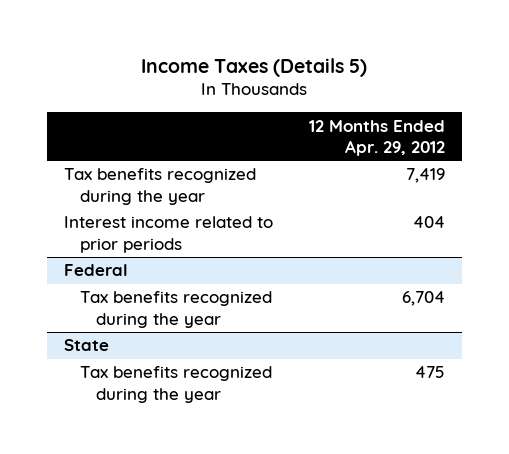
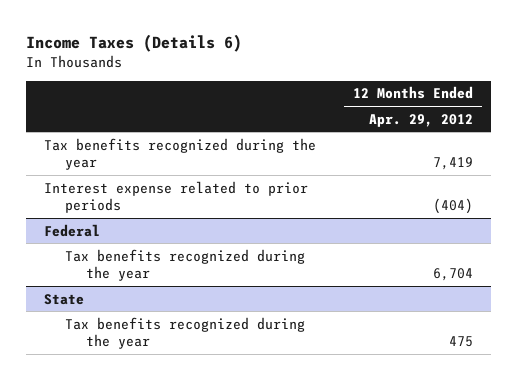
[141,57,368,77] Income Taxes (Details 5) -> [26,33,243,52] Income Taxes (Details 6)
[64,216,274,253] Interest income related to prior periods -> [44,180,309,214] Interest expense related to prior periods
[412,216,445,229] 404 -> [432,198,473,215] (404)

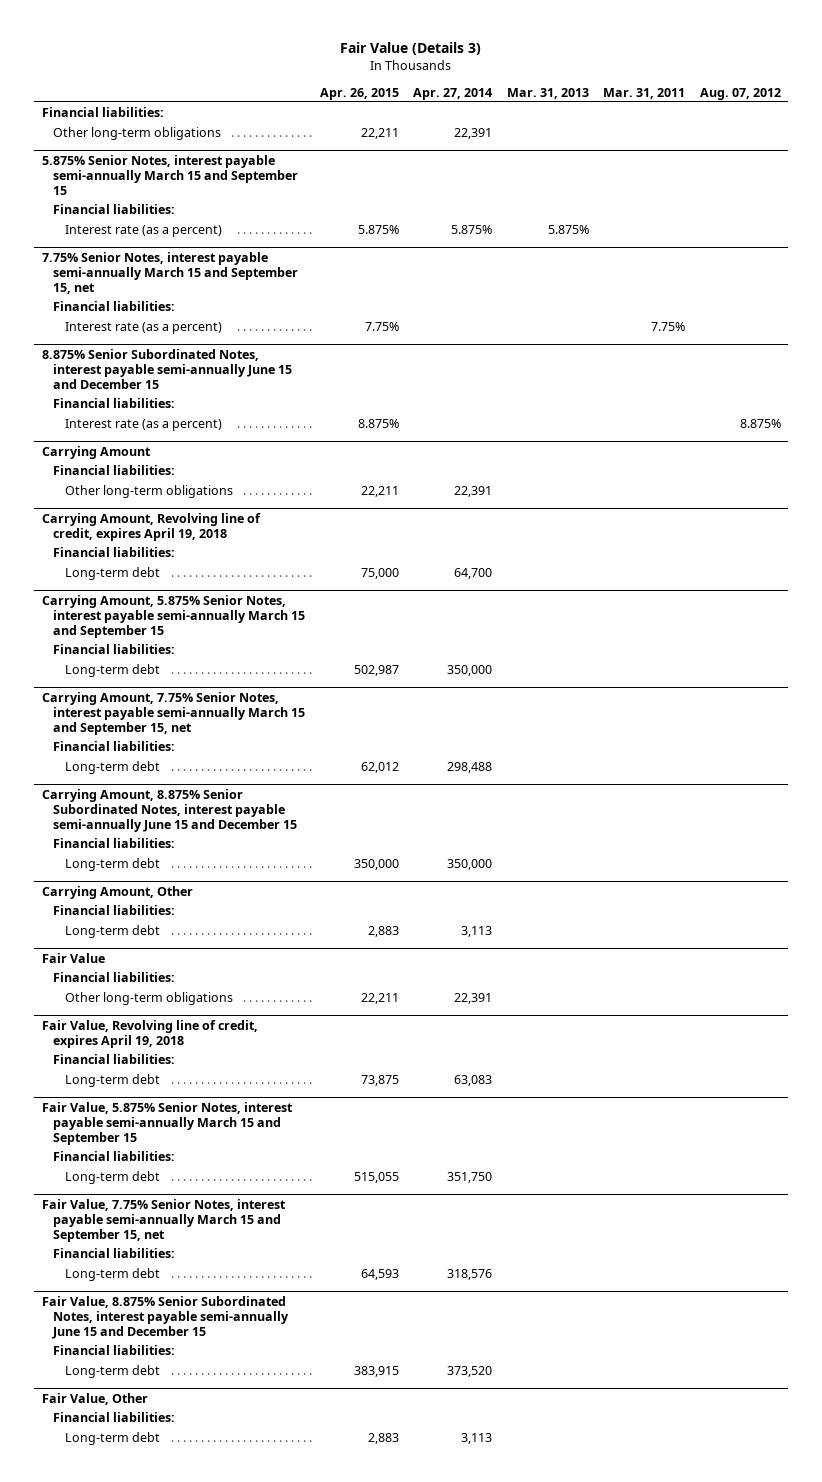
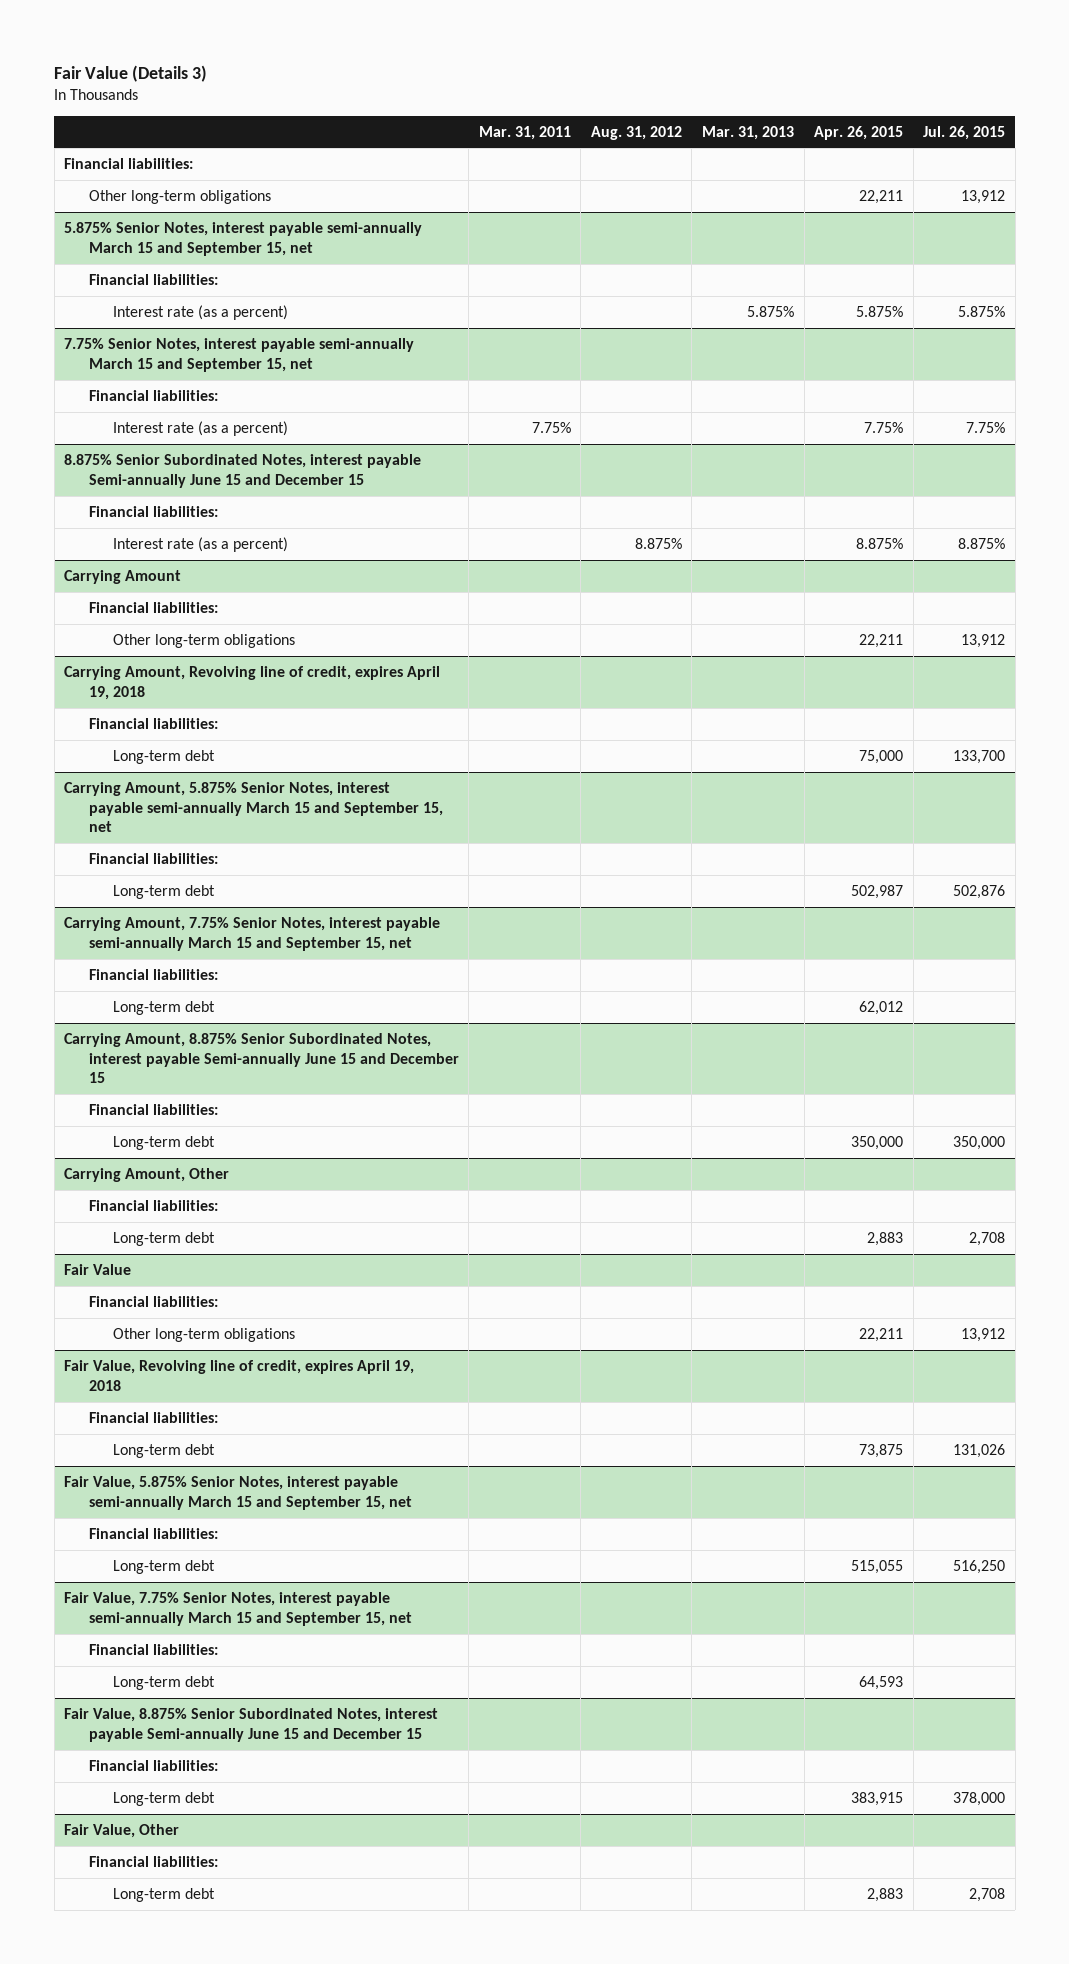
[413,87,493,100] Apr. 27, 2014 -> none
[699,87,781,100] Aug. 07, 2012 -> none
none -> [590,125,682,140] Aug. 31, 2012
none -> [923,125,1006,140] Jul. 26, 2015
[41,154,299,196] 5.875% Senior Notes, interest payable semi-annually March 15 and September 15 -> [64,222,423,256] 5.875% Senior Notes, interest payable semi-annually March 15 and September 15, net
[41,348,293,390] 8.875% Senior Subordinated Notes, interest payable semi-annually June 15 and December 15 -> [64,454,422,488] 8.875% Senior Subordinated Notes, interest payable Semi-annually June 15 and December 15
[41,594,306,639] Carrying Amount, 5.875% Senior Notes, interest payable semi-annually March 15 and September 15 -> [64,782,443,833] Carrying Amount, 5.875% Senior Notes, interest payable semi-annually March 15 and September 15, net
[41,788,298,833] Carrying Amount, 8.875% Senior Subordinated Notes, interest payable semi-annually June 15 and December 15 -> [64,1033,459,1084] Carrying Amount, 8.875% Senior Subordinated Notes, interest payable Semi-annually June 15 and December 15
[41,1101,293,1146] Fair Value, 5.875% Senior Notes, interest payable semi-annually March 15 and September 15 -> [64,1476,412,1510] Fair Value, 5.875% Senior Notes, interest payable semi-annually March 15 and September 15, net
[41,1295,290,1340] Fair Value, 8.875% Senior Subordinated Notes, interest payable semi-annually June 15 and December 15 -> [64,1708,439,1742] Fair Value, 8.875% Senior Subordinated Notes, interest payable Semi-annually June 15 and December 15

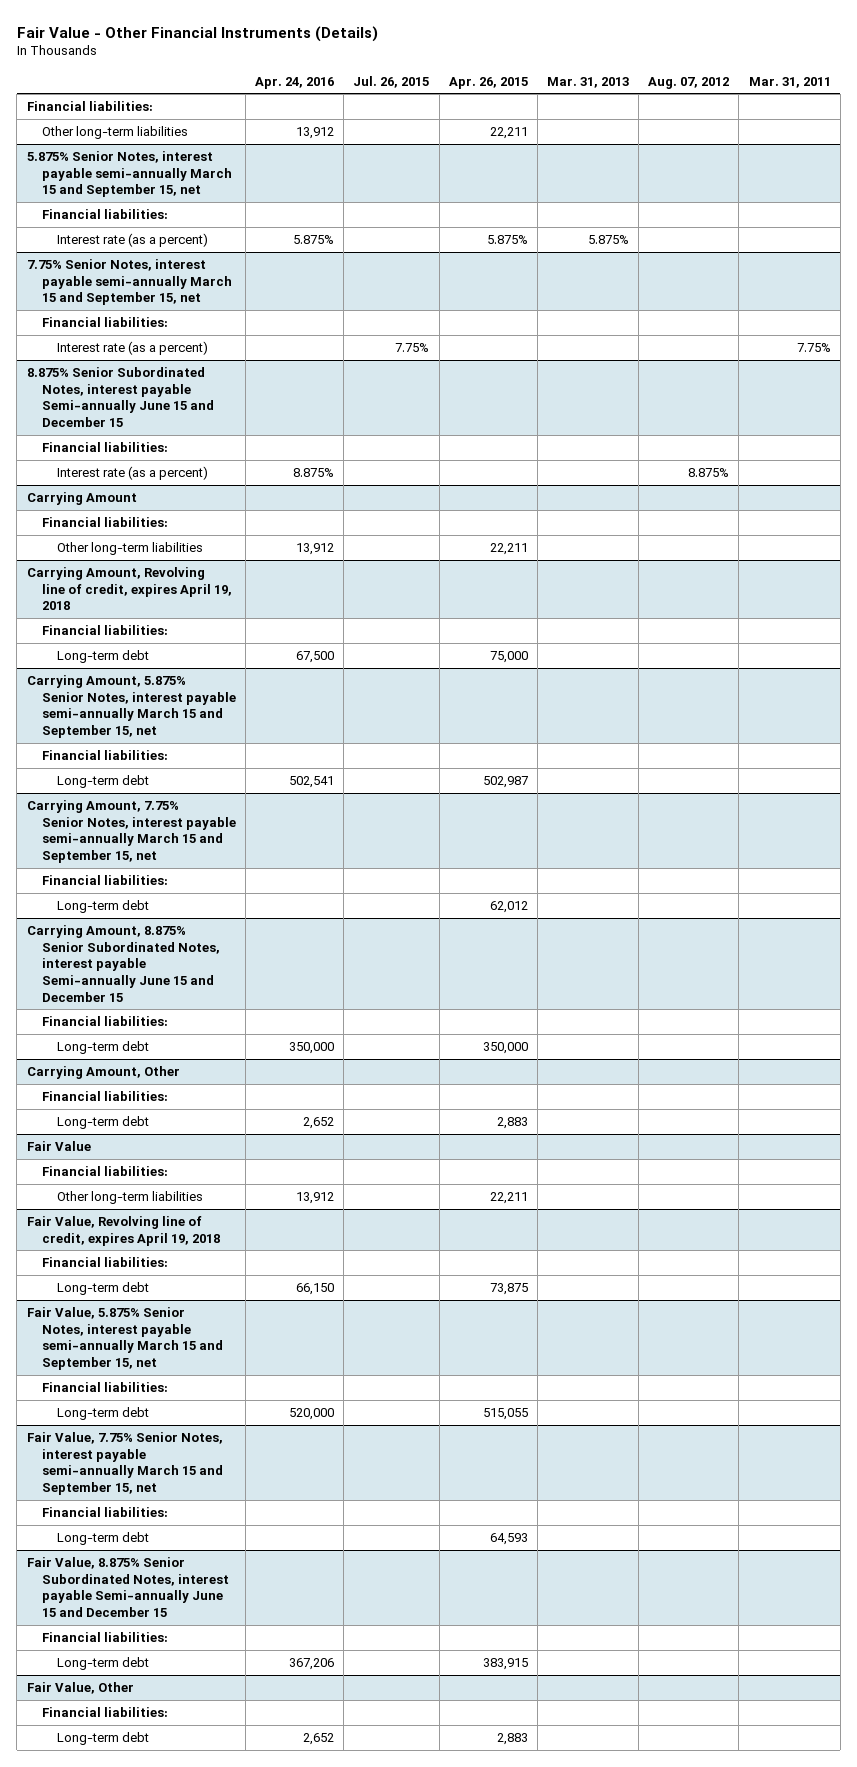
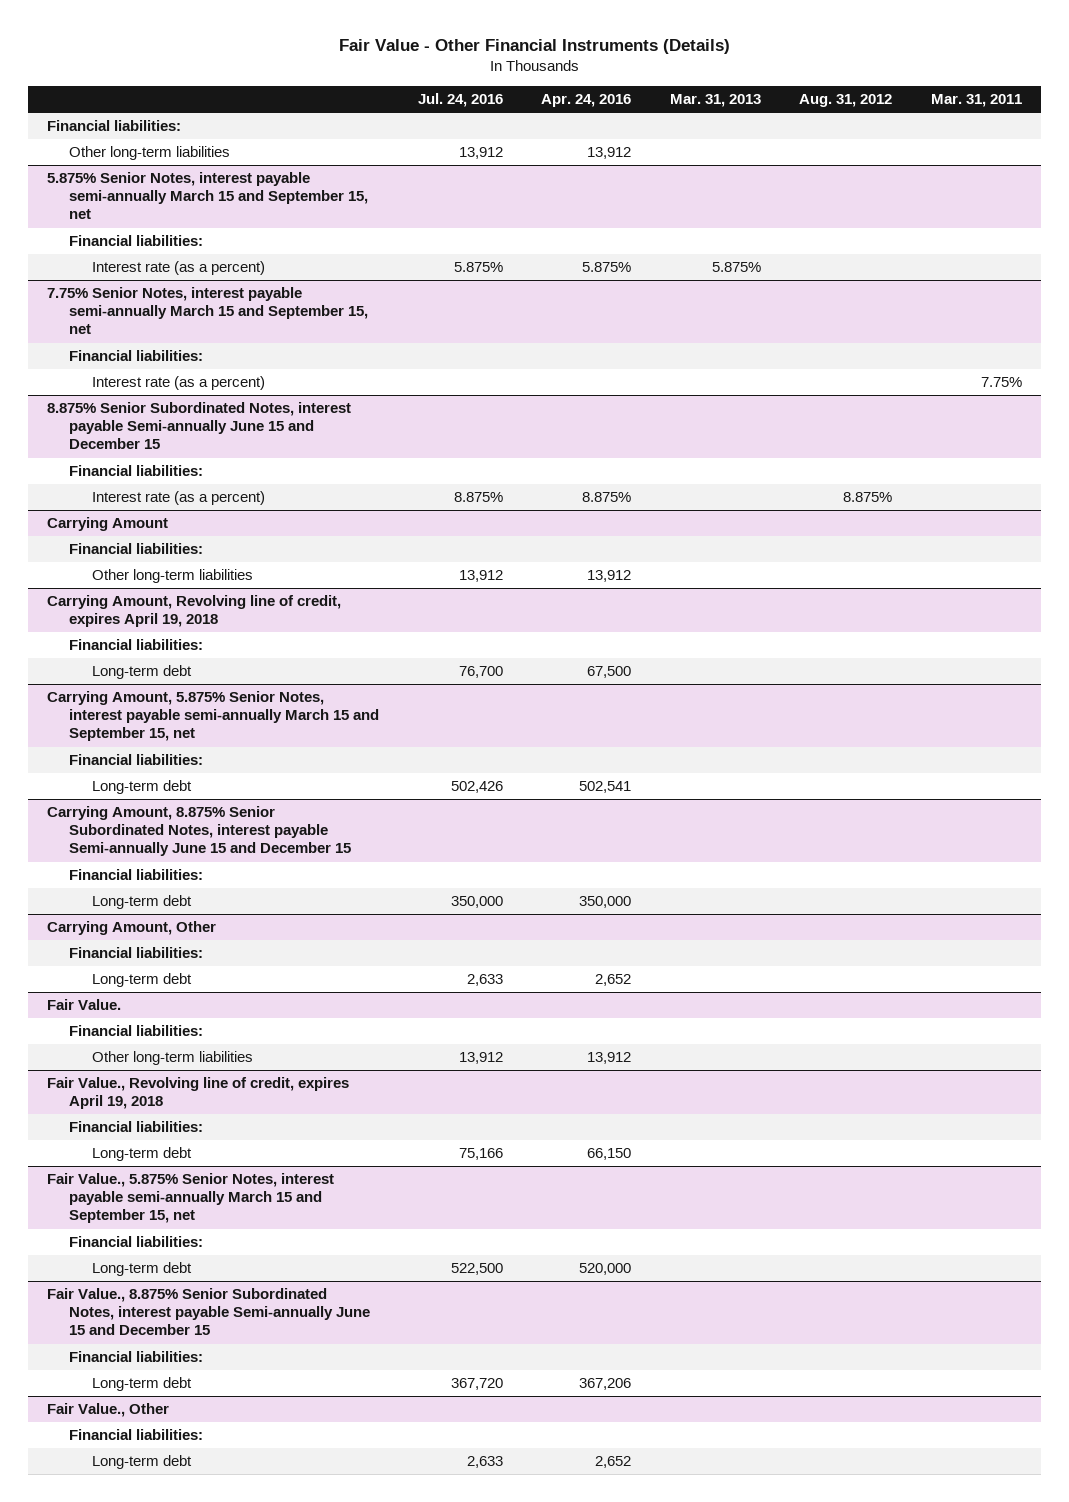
[353,75,430,88] Jul. 26, 2015 -> none
[448,76,528,89] Apr. 26, 2015 -> none
[648,76,730,89] Aug. 07, 2012 -> none
none -> [417,93,503,108] Jul. 24, 2016
none -> [799,94,893,108] Aug. 31, 2012
[26,800,236,863] Carrying Amount, 7.75% Senior Notes, interest payable semi-annually March 15 and September 15, net -> none
[41,875,168,886] Financial liabilities: -> none
[56,900,149,914] Long-term debt -> none
[26,1141,91,1152] Fair Value -> [47,999,122,1011] Fair Value.
[26,1216,220,1246] Fair Value, Revolving line of credit, expires April 19, 2018 -> [47,1077,350,1110] Fair Value., Revolving line of credit, expires April 19, 2018
[26,1307,223,1370] Fair Value, 5.875% Senior Notes, interest payable semi-annually March 15 and September 15, net -> [47,1173,335,1224] Fair Value., 5.875% Senior Notes, interest payable semi-annually March 15 and September 15, net
[26,1432,223,1495] Fair Value, 7.75% Senior Notes, interest payable semi-annually March 15 and September 15, net -> none
[41,1507,168,1518] Financial liabilities: -> none
[56,1532,149,1546] Long-term debt -> none
[26,1557,229,1617] Fair Value, 8.875% Senior Subordinated Notes, interest payable Semi-annually June 15 and December 15 -> [47,1288,371,1336] Fair Value., 8.875% Senior Subordinated Notes, interest payable Semi-annually June 15 and December 15
[26,1682,134,1695] Fair Value, Other -> [47,1403,170,1418] Fair Value., Other

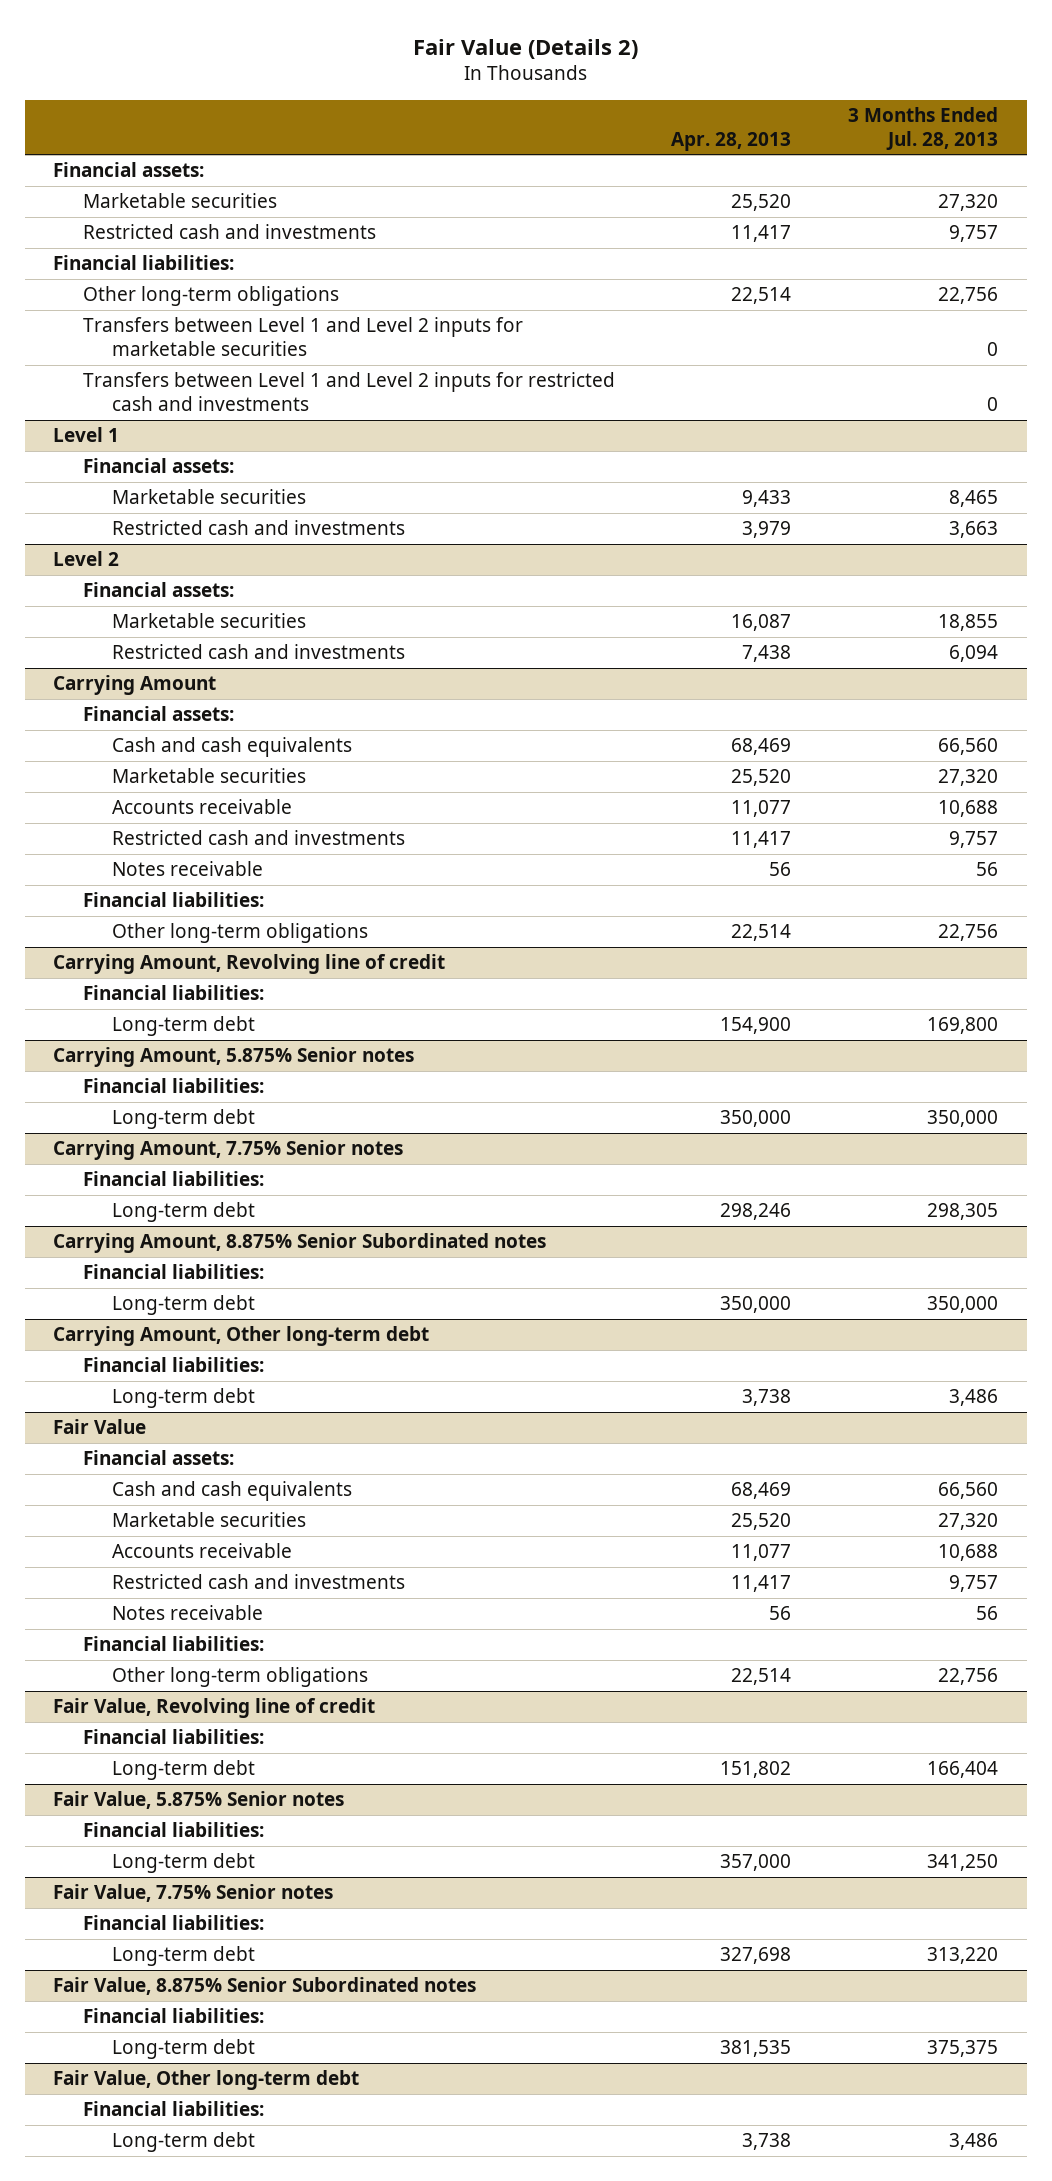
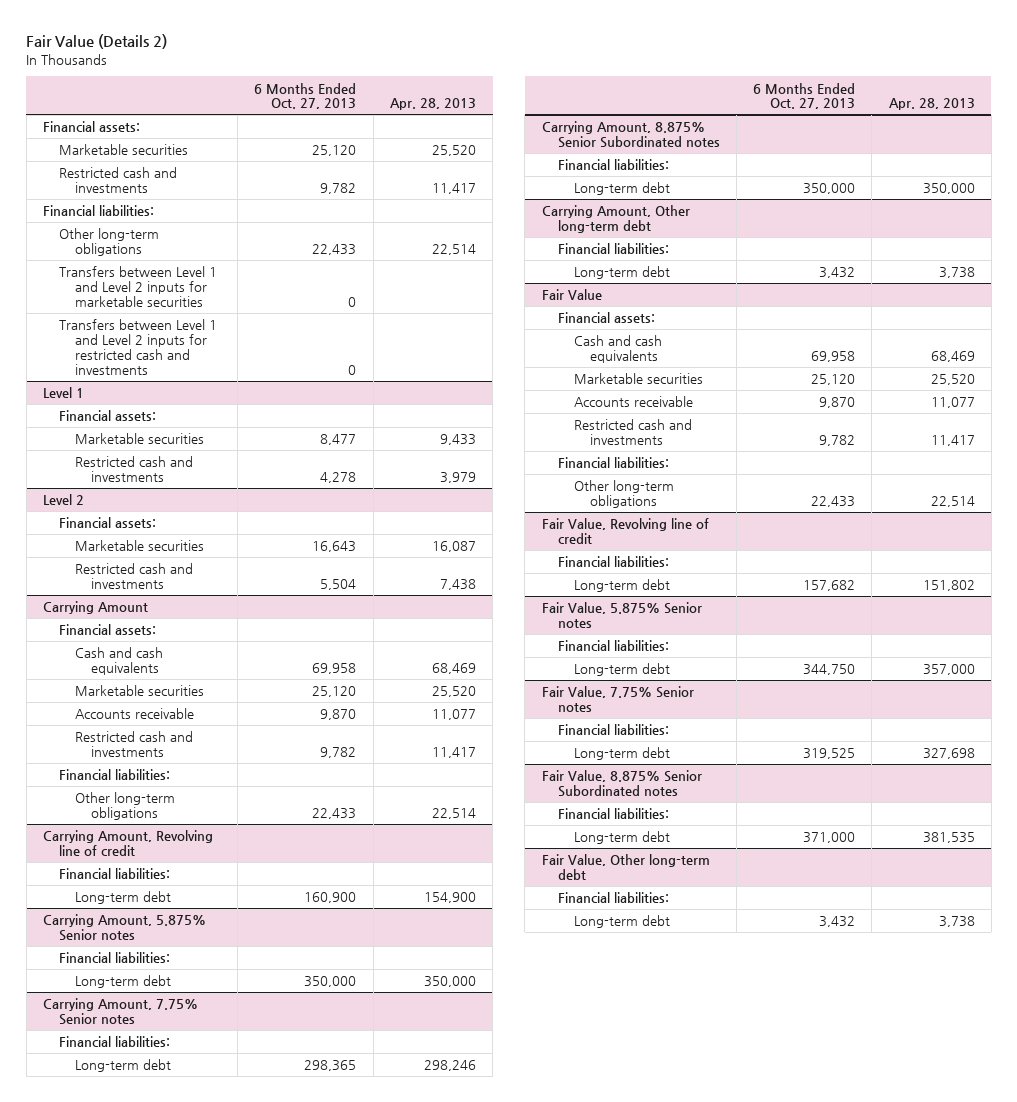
[848,107,999,150] 3 Months Ended Jul. 28, 2013 -> none
none -> [254,82,357,110] 6 Months Ended Oct. 27, 2013
[111,861,263,877] Notes receivable -> none
[111,1605,263,1621] Notes receivable -> none

